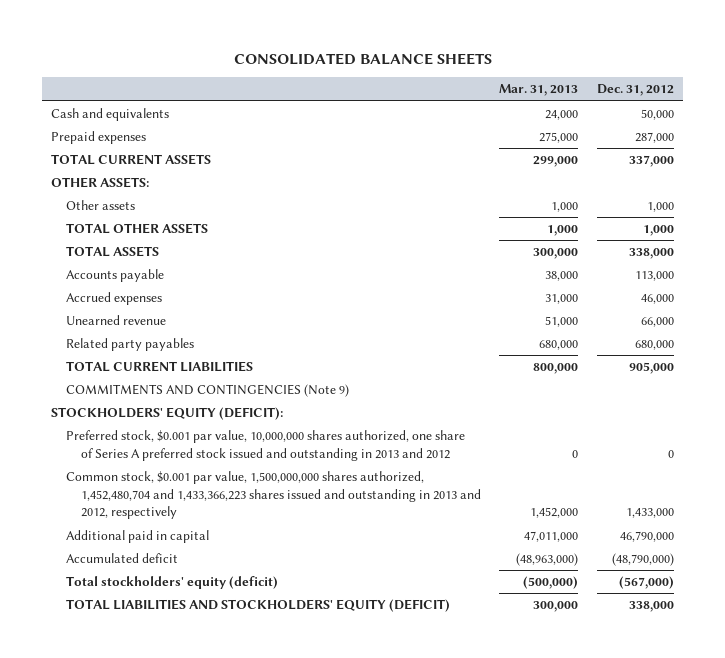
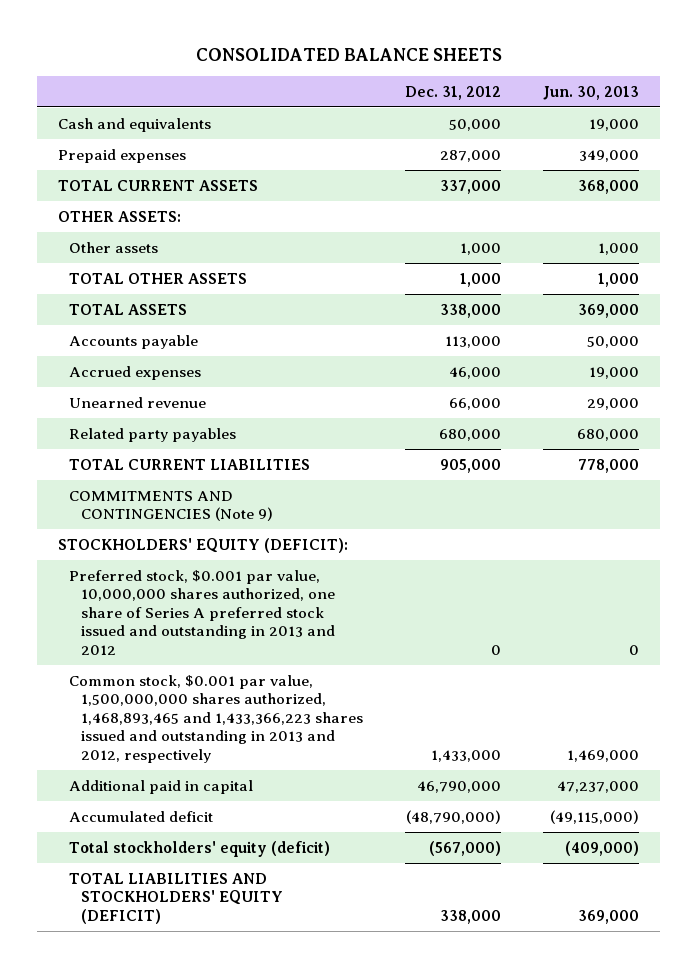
[499,84,579,97] Mar. 31, 2013 -> none
none -> [542,85,639,100] Jun. 30, 2013
[66,471,482,520] Common stock, $0.001 par value, 1,500,000,000 shares authorized, 1,452,480,704 and 1,433,366,223 shares issued and outstanding in 2013 and 2012, respectively -> [69,674,363,764] Common stock, $0.001 par value, 1,500,000,000 shares authorized, 1,468,893,465 and 1,433,366,223 shares issued and outstanding in 2013 and 2012, respectively

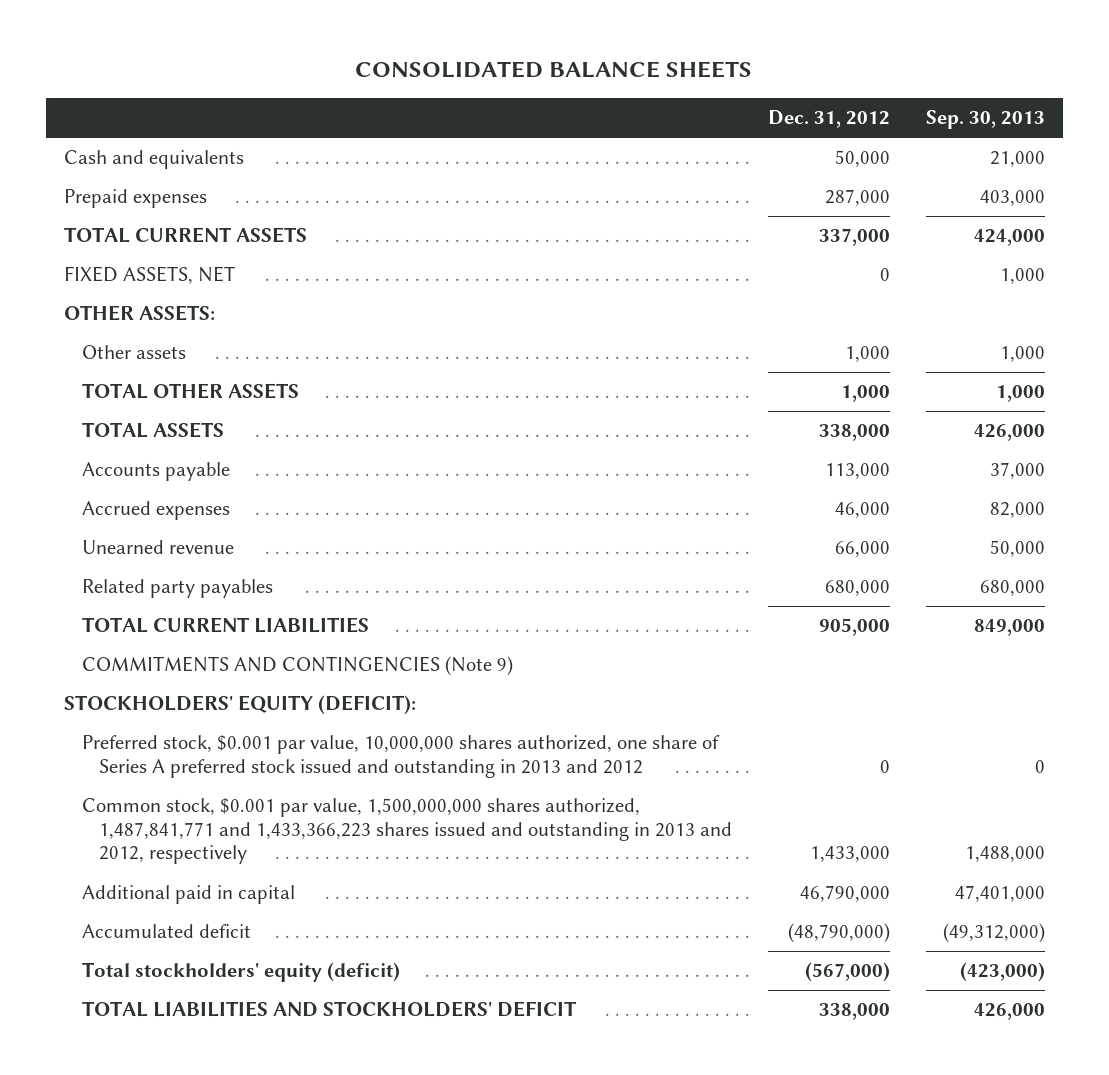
[542,85,639,100] Jun. 30, 2013 -> none
none -> [925,110,1045,130] Sep. 30, 2013
none -> [63,266,235,285] FIXED ASSETS, NET
[69,674,363,764] Common stock, $0.001 par value, 1,500,000,000 shares authorized, 1,468,893,465 and 1,433,366,223 shares issued and outstanding in 2013 and 2012, respectively -> [81,798,733,865] Common stock, $0.001 par value, 1,500,000,000 shares authorized, 1,487,841,771 and 1,433,366,223 shares issued and outstanding in 2013 and 2012, respectively
[69,872,283,924] TOTAL LIABILITIES AND STOCKHOLDERS' EQUITY (DEFICIT) -> [81,1001,577,1018] TOTAL LIABILITIES AND STOCKHOLDERS' DEFICIT

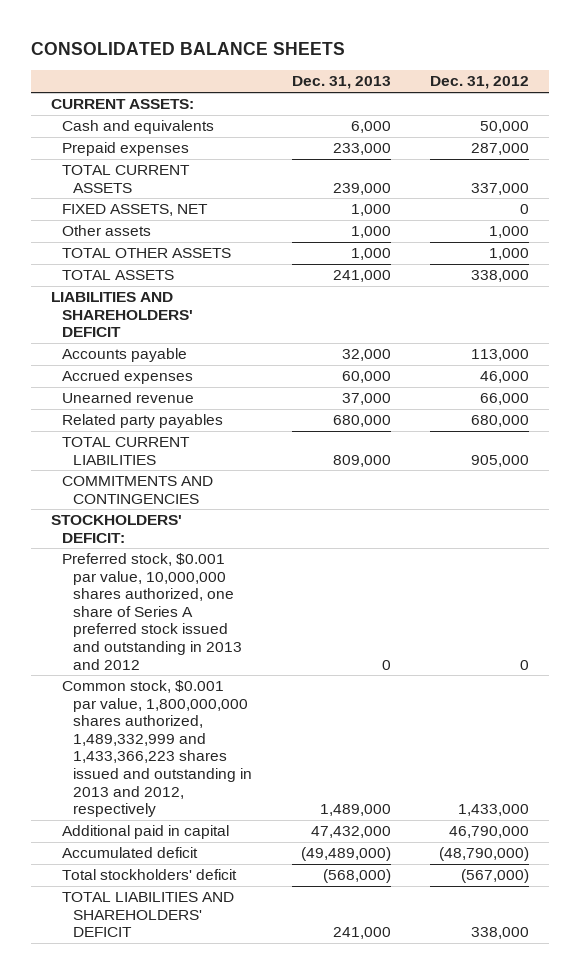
[925,110,1045,130] Sep. 30, 2013 -> none
none -> [291,76,391,90] Dec. 31, 2013
none -> [51,99,195,110] CURRENT ASSETS:
[63,305,215,322] OTHER ASSETS: -> none
none -> [51,292,194,338] LIABILITIES AND SHAREHOLDERS' DEFICIT
[81,656,513,677] COMMITMENTS AND CONTINGENCIES (Note 9) -> [62,476,214,504] COMMITMENTS AND CONTINGENCIES
[63,695,416,716] STOCKHOLDERS' EQUITY (DEFICIT): -> [51,515,183,543] STOCKHOLDERS' DEFICIT:
[81,798,733,865] Common stock, $0.001 par value, 1,500,000,000 shares authorized, 1,487,841,771 and 1,433,366,223 shares issued and outstanding in 2013 and 2012, respectively -> [62,680,253,818] Common stock, $0.001 par value, 1,800,000,000 shares authorized, 1,489,332,999 and 1,433,366,223 shares issued and outstanding in 2013 and 2012, respectively
[81,962,400,983] Total stockholders' equity (deficit) -> [62,869,238,881] Total stockholders' deficit
[81,1001,577,1018] TOTAL LIABILITIES AND STOCKHOLDERS' DEFICIT -> [62,892,235,938] TOTAL LIABILITIES AND SHAREHOLDERS' DEFICIT

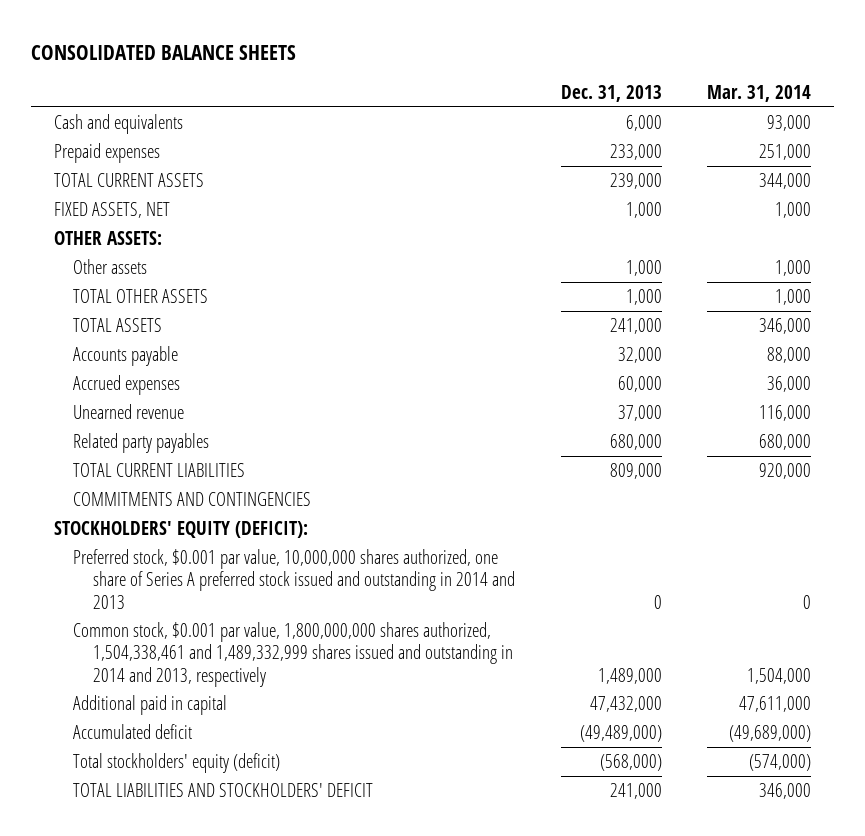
[430,76,530,90] Dec. 31, 2012 -> none
none -> [707,85,812,103] Mar. 31, 2014
[51,99,195,110] CURRENT ASSETS: -> none
none -> [53,231,162,246] OTHER ASSETS:
[51,292,194,338] LIABILITIES AND SHAREHOLDERS' DEFICIT -> none
[51,515,183,543] STOCKHOLDERS' DEFICIT: -> [53,521,308,539] STOCKHOLDERS' EQUITY (DEFICIT):
[62,553,243,670] Preferred stock, $0.001 par value, 10,000,000 shares authorized, one share of Series A preferred stock issued and outstanding in 2013 and 2012 -> [73,549,515,609] Preferred stock, $0.001 par value, 10,000,000 shares authorized, one share of Series A preferred stock issued and outstanding in 2014 and 2013
[62,680,253,818] Common stock, $0.001 par value, 1,800,000,000 shares authorized, 1,489,332,999 and 1,433,366,223 shares issued and outstanding in 2013 and 2012, respectively -> [73,622,513,687] Common stock, $0.001 par value, 1,800,000,000 shares authorized, 1,504,338,461 and 1,489,332,999 shares issued and outstanding in 2014 and 2013, respectively
[62,869,238,881] Total stockholders' deficit -> [73,753,281,774] Total stockholders' equity (deficit)
[62,892,235,938] TOTAL LIABILITIES AND SHAREHOLDERS' DEFICIT -> [73,783,374,798] TOTAL LIABILITIES AND STOCKHOLDERS' DEFICIT

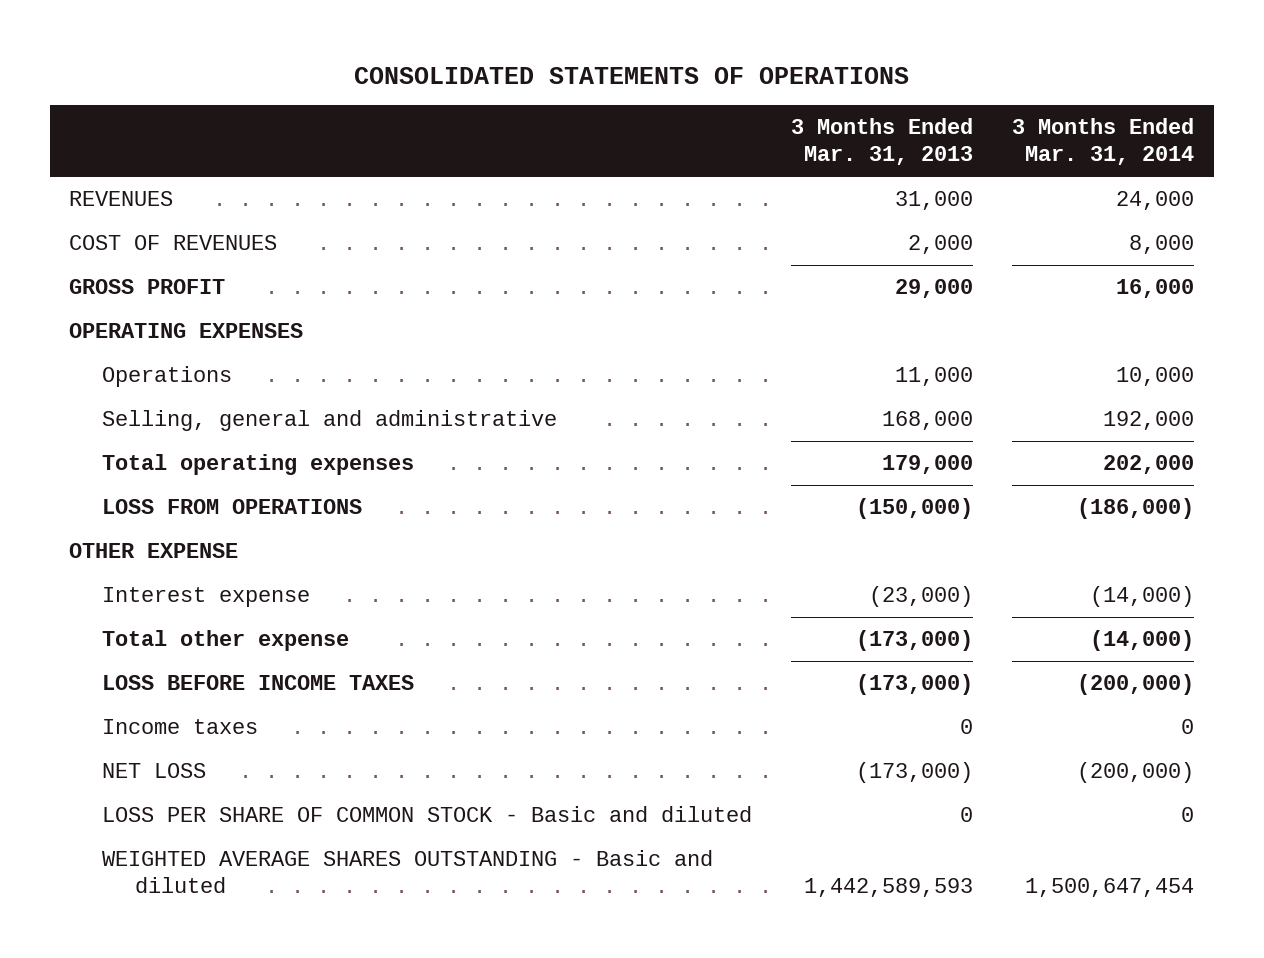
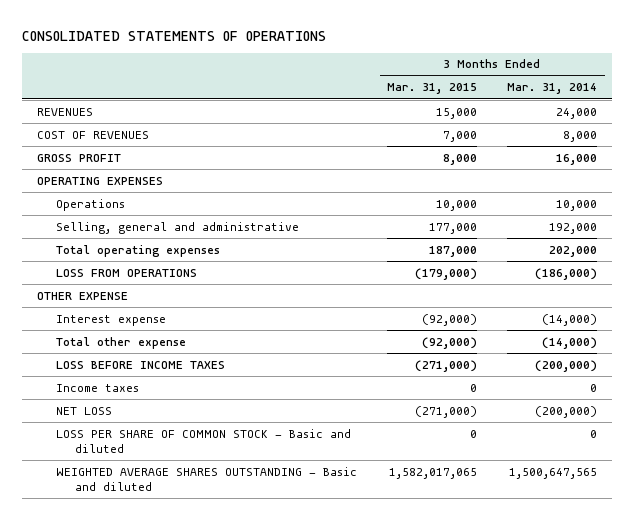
[791,118,974,166] 3 Months Ended Mar. 31, 2013 -> none
none -> [387,83,478,95] Mar. 31, 2015
[1025,878,1195,898] 1,500,647,454 -> [509,467,598,479] 1,500,647,565

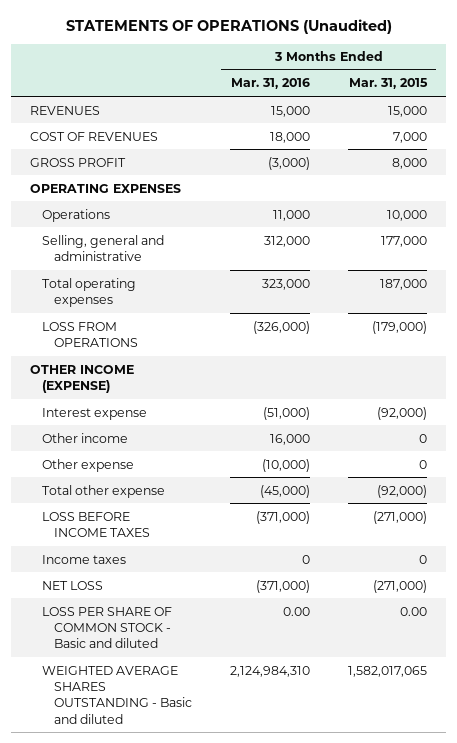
[22,30,327,41] CONSOLIDATED STATEMENTS OF OPERATIONS -> [65,18,392,34] STATEMENTS OF OPERATIONS (Unaudited)
[507,83,598,95] Mar. 31, 2014 -> none
none -> [231,78,311,90] Mar. 31, 2016
[37,291,129,300] OTHER EXPENSE -> [30,364,135,393] OTHER INCOME (EXPENSE)
none -> [42,432,129,443] Other income
none -> [42,458,135,472] Other expense
[470,429,478,438] 0 -> [400,606,428,616] 0.00

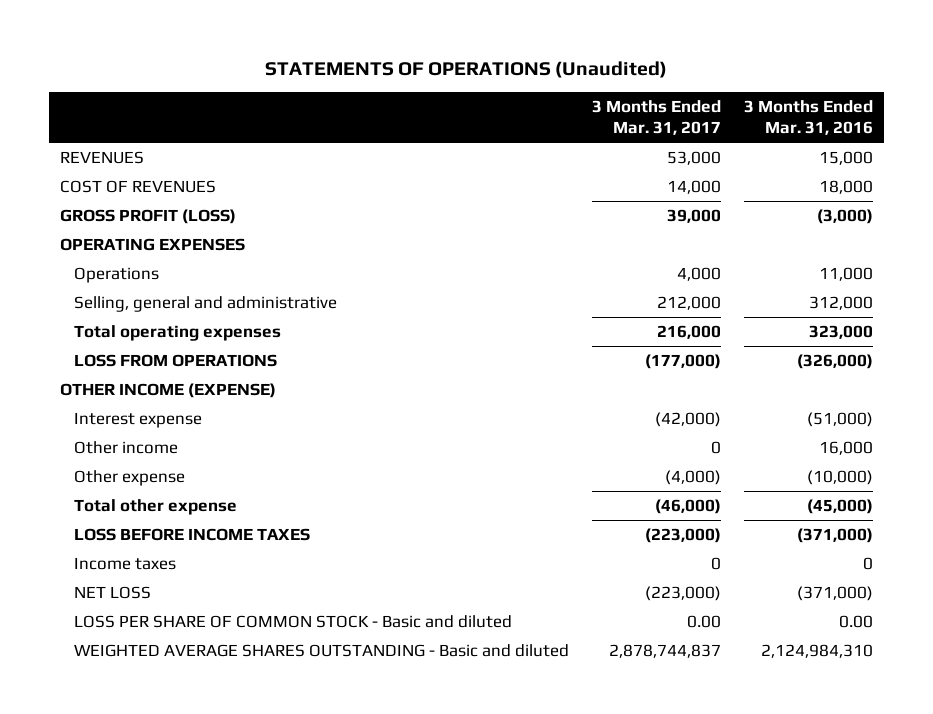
[349,78,429,90] Mar. 31, 2015 -> none
none -> [591,99,721,136] 3 Months Ended Mar. 31, 2017
[30,157,127,167] GROSS PROFIT -> [60,208,237,224] GROSS PROFIT (LOSS)

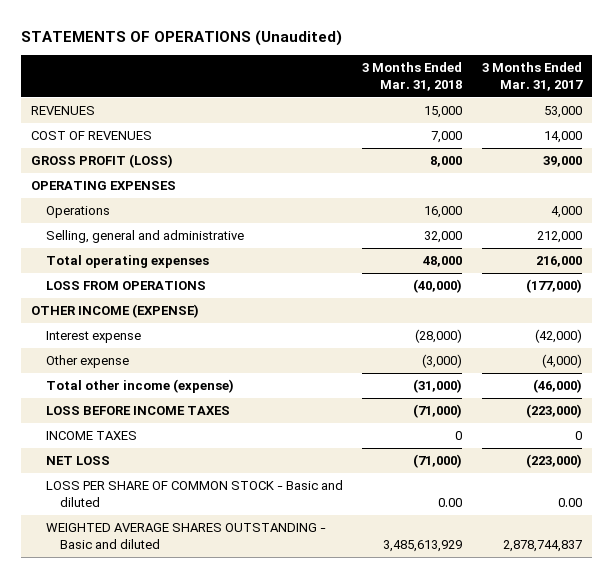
[743,99,873,136] 3 Months Ended Mar. 31, 2016 -> none
none -> [362,62,463,92] 3 Months Ended Mar. 31, 2018
[74,440,179,454] Other income -> none
[74,498,238,515] Total other expense -> [45,378,234,393] Total other income (expense)
[74,556,177,570] Income taxes -> [45,430,137,440] INCOME TAXES

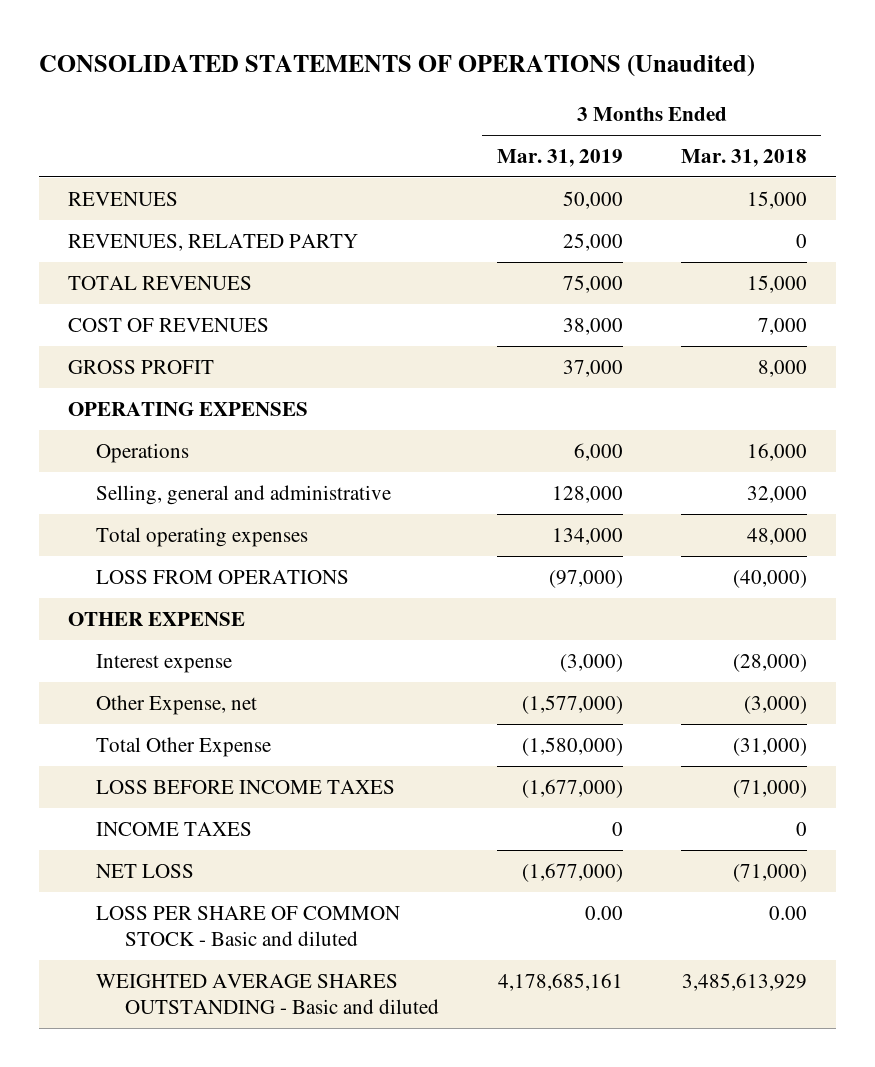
[21,29,343,46] STATEMENTS OF OPERATIONS (Unaudited) -> [39,55,756,78] CONSOLIDATED STATEMENTS OF OPERATIONS (Unaudited)
[481,62,583,92] 3 Months Ended Mar. 31, 2017 -> none
none -> [496,148,623,167] Mar. 31, 2019
none -> [68,233,359,251] REVENUES, RELATED PARTY
none -> [68,275,253,290] TOTAL REVENUES
[31,153,174,168] GROSS PROFIT (LOSS) -> [68,359,215,374] GROSS PROFIT
[31,303,200,318] OTHER INCOME (EXPENSE) -> [68,611,246,626] OTHER EXPENSE
[45,354,129,368] Other expense -> [96,694,258,715] Other Expense, net
[45,378,234,393] Total other income (expense) -> [96,736,272,757] Total Other Expense

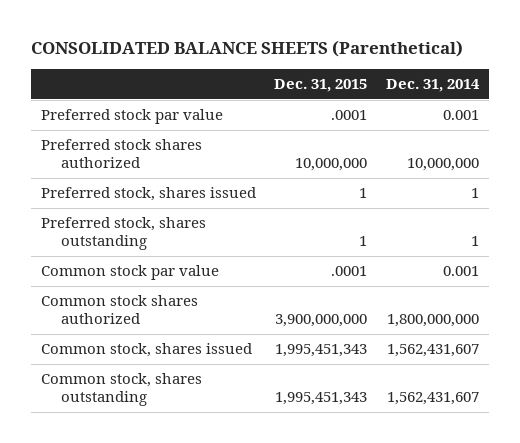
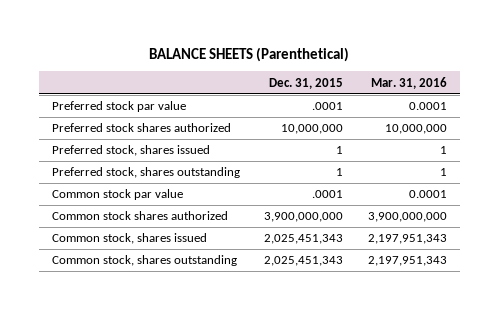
[31,40,464,58] CONSOLIDATED BALANCE SHEETS (Parenthetical) -> [149,46,350,62] BALANCE SHEETS (Parenthetical)
[386,79,481,93] Dec. 31, 2014 -> none
none -> [371,76,448,89] Mar. 31, 2016
[275,344,368,358] 1,995,451,343 -> [264,234,344,245] 2,025,451,343
[275,392,368,406] 1,995,451,343 -> [264,256,344,267] 2,025,451,343

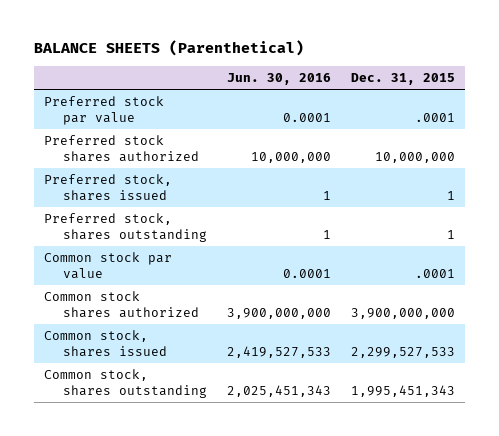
[371,76,448,89] Mar. 31, 2016 -> none
none -> [226,73,331,86] Jun. 30, 2016
[264,234,344,245] 2,025,451,343 -> [350,346,455,358] 2,299,527,533
[264,256,344,267] 2,025,451,343 -> [350,384,455,397] 1,995,451,343

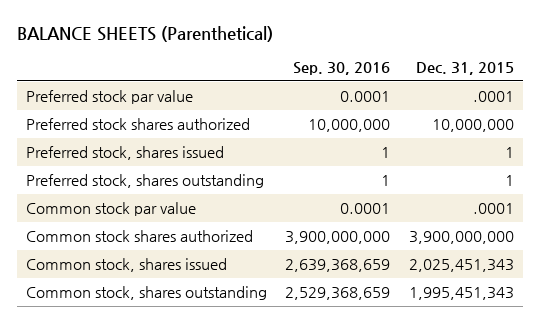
[226,73,331,86] Jun. 30, 2016 -> none
none -> [293,62,391,76] Sep. 30, 2016
[350,346,455,358] 2,299,527,533 -> [408,258,514,272] 2,025,451,343

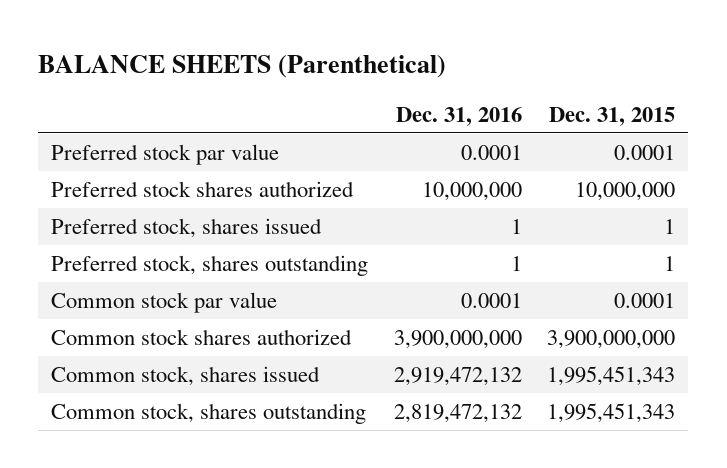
[293,62,391,76] Sep. 30, 2016 -> none
none -> [395,106,522,126] Dec. 31, 2016
[472,90,514,102] .0001 -> [614,144,676,160] 0.0001
[472,202,514,214] .0001 -> [614,292,676,308] 0.0001
[408,258,514,272] 2,025,451,343 -> [547,365,676,386] 1,995,451,343

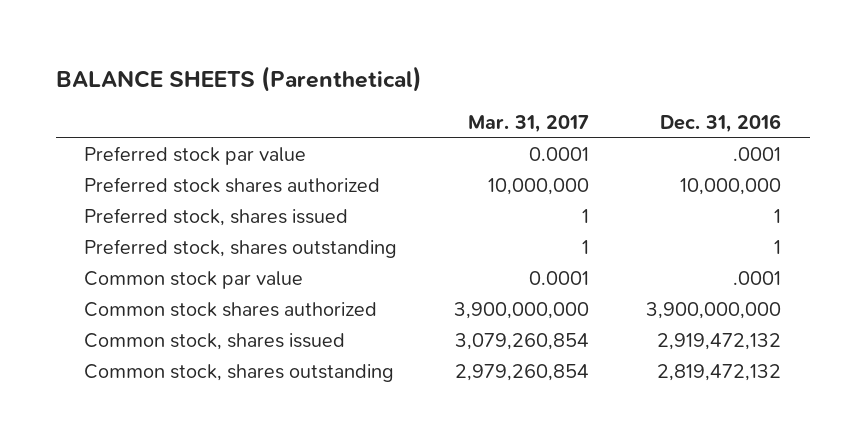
[549,106,676,126] Dec. 31, 2015 -> none
none -> [468,115,590,134] Mar. 31, 2017
[460,144,522,160] 0.0001 -> [733,147,782,162] .0001
[460,292,522,308] 0.0001 -> [733,271,782,286] .0001

